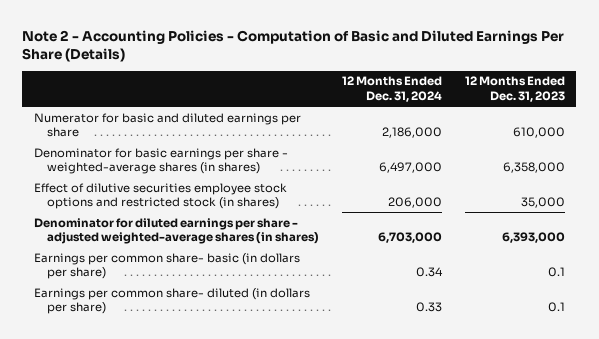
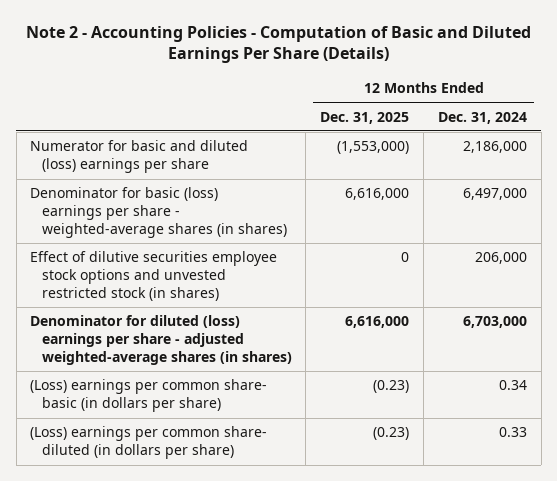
[464,76,565,102] 12 Months Ended Dec. 31, 2023 -> none
none -> [320,111,410,124] Dec. 31, 2025
[33,112,301,138] Numerator for basic and diluted earnings per share -> [30,140,249,174] Numerator for basic and diluted (loss) earnings per share
[33,147,288,175] Denominator for basic earnings per share - weighted-average shares (in shares) -> [30,187,287,238] Denominator for basic (loss) earnings per share - weighted-average shares (in shares)
[33,182,287,210] Effect of dilutive securities employee stock options and restricted stock (in shares) -> [30,251,278,301] Effect of dilutive securities employee stock options and unvested restricted stock (in shares)
[33,217,320,245] Denominator for diluted earnings per share - adjusted weighted-average shares (in shares) -> [30,315,292,365] Denominator for diluted (loss) earnings per share - adjusted weighted-average shares (in shares)
[33,252,300,280] Earnings per common share- basic (in dollars per share) -> [30,379,268,413] (Loss) earnings per common share- basic (in dollars per share)
[33,287,310,315] Earnings per common share- diluted (in dollars per share) -> [30,426,268,460] (Loss) earnings per common share- diluted (in dollars per share)

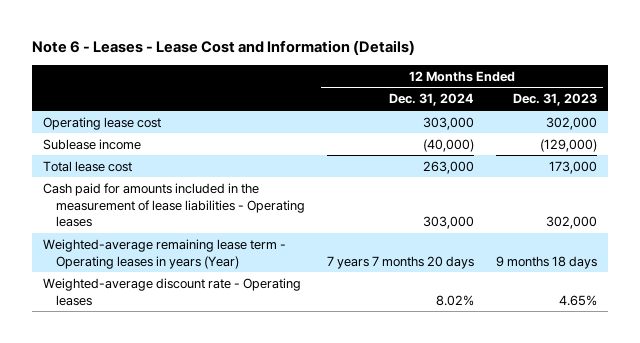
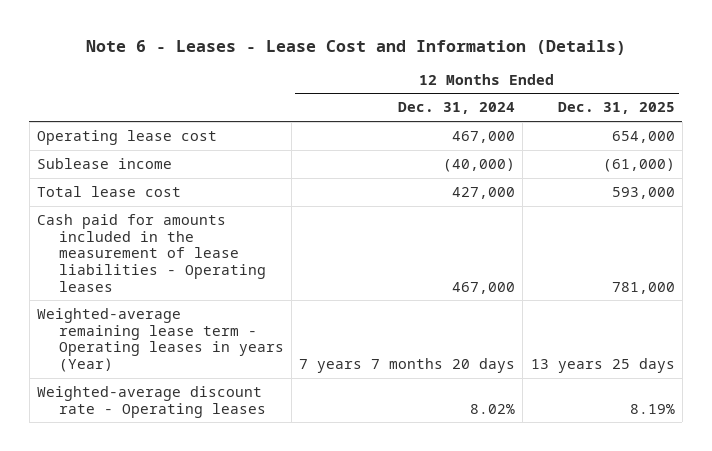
[513,93,598,107] Dec. 31, 2023 -> none
none -> [557,102,675,115] Dec. 31, 2025
[423,116,475,130] 303,000 -> [452,130,516,143] 467,000
[423,160,475,174] 263,000 -> [452,186,516,199] 427,000
[423,216,475,230] 303,000 -> [452,281,516,294] 467,000

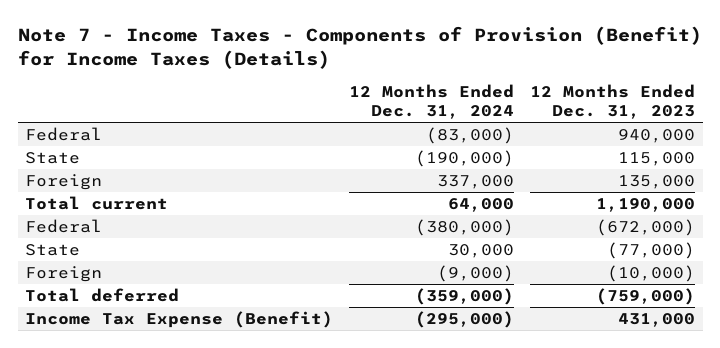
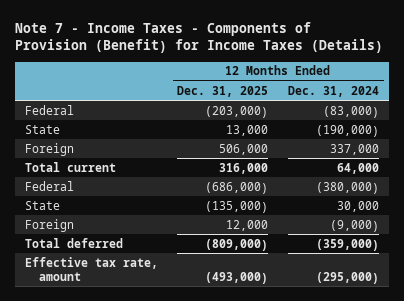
[529,84,695,119] 12 Months Ended Dec. 31, 2023 -> none
none -> [177,85,269,97] Dec. 31, 2025
[25,310,334,328] Income Tax Expense (Benefit) -> [25,256,159,281] Effective tax rate, amount

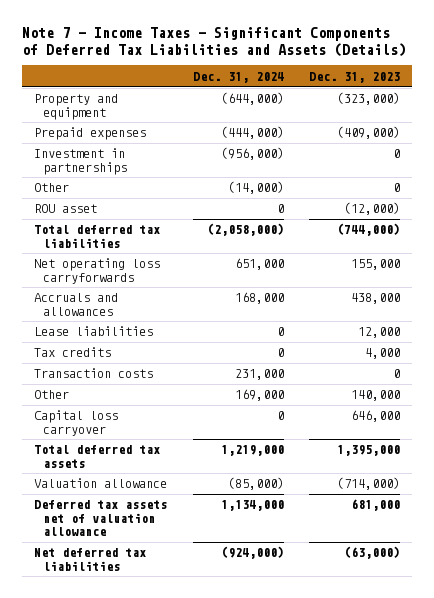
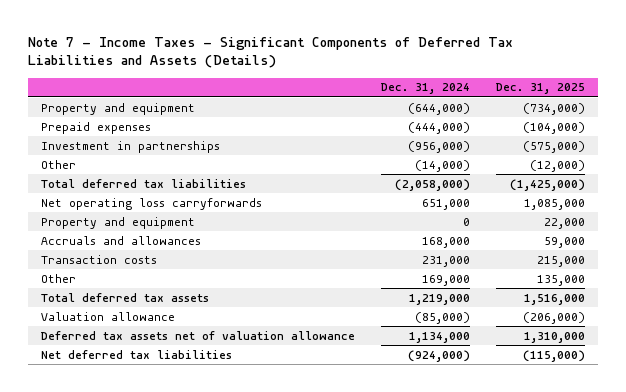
[308,71,400,83] Dec. 31, 2023 -> none
none -> [496,83,586,95] Dec. 31, 2025
[34,204,98,214] ROU asset -> none
none -> [41,216,196,229] Property and equipment
[34,326,154,337] Lease liabilities -> none
[34,347,112,358] Tax credits -> none
[34,410,119,436] Capital loss carryover -> none

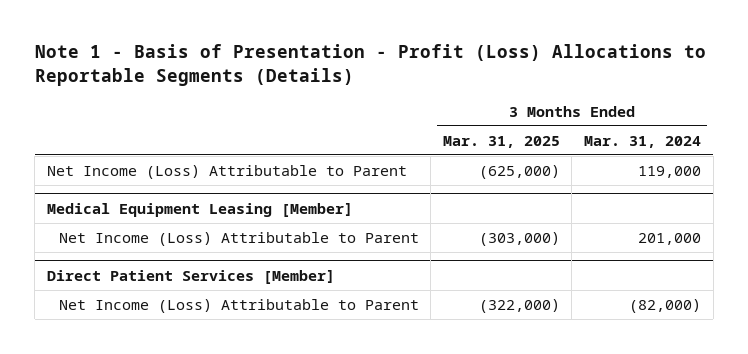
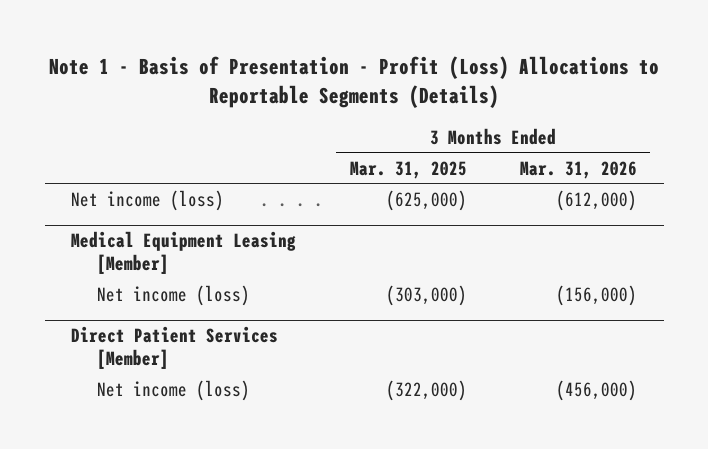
[584,135,702,148] Mar. 31, 2024 -> none
none -> [519,160,637,179] Mar. 31, 2026
[47,164,408,179] Net Income (Loss) Attributable to Parent -> [71,189,225,211] Net income (loss)
[58,231,419,246] Net Income (Loss) Attributable to Parent -> [97,284,251,306] Net income (loss)
[58,298,419,313] Net Income (Loss) Attributable to Parent -> [97,379,251,401] Net income (loss)

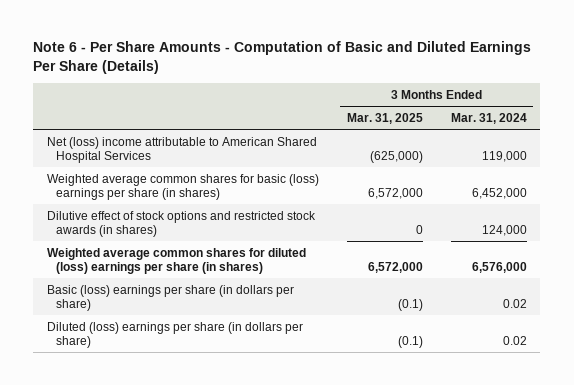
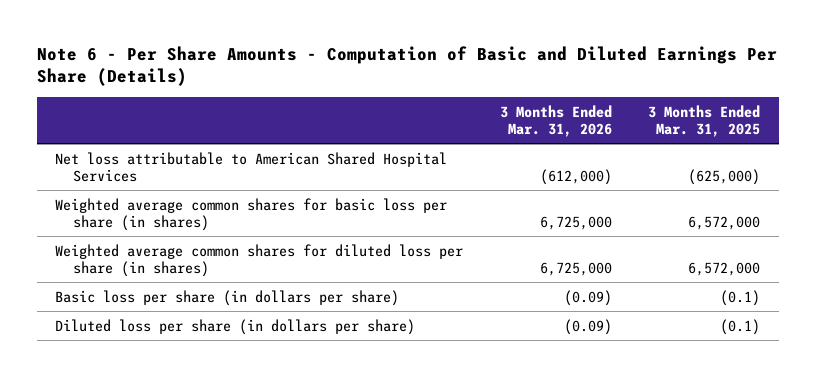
[450,112,527,124] Mar. 31, 2024 -> none
none -> [499,104,612,138] 3 Months Ended Mar. 31, 2026
[47,210,317,237] Dilutive effect of stock options and restricted stock awards (in shares) -> none
[47,136,318,163] Net (loss) income attributable to American Shared Hospital Services -> [55,151,448,183] Net loss attributable to American Shared Hospital Services
[47,173,320,200] Weighted average common shares for basic (loss) earnings per share (in shares) -> [55,197,448,232] Weighted average common shares for basic loss per share (in shares)
[47,247,307,274] Weighted average common shares for diluted (loss) earnings per share (in shares) -> [55,243,464,278] Weighted average common shares for diluted loss per share (in shares)
[47,284,295,311] Basic (loss) earnings per share (in dollars per share) -> [55,289,400,306] Basic loss per share (in dollars per share)
[47,321,304,348] Diluted (loss) earnings per share (in dollars per share) -> [55,318,416,335] Diluted loss per share (in dollars per share)

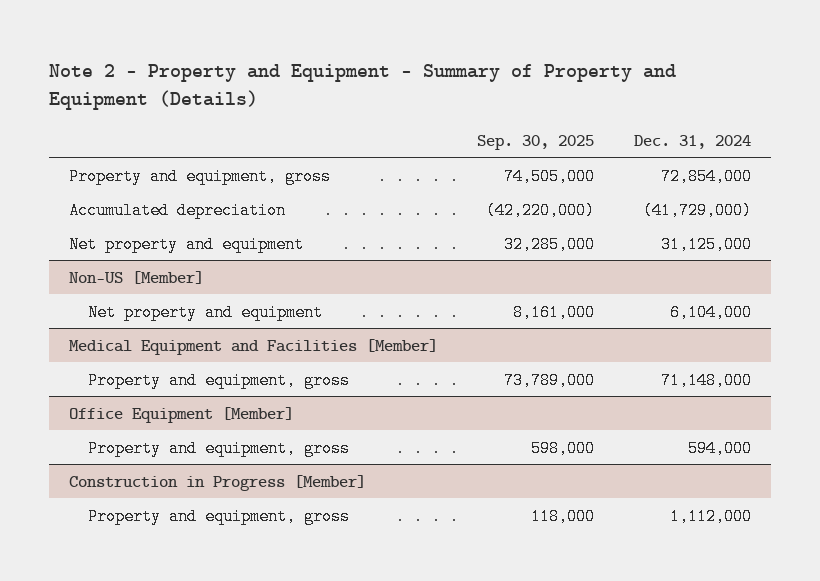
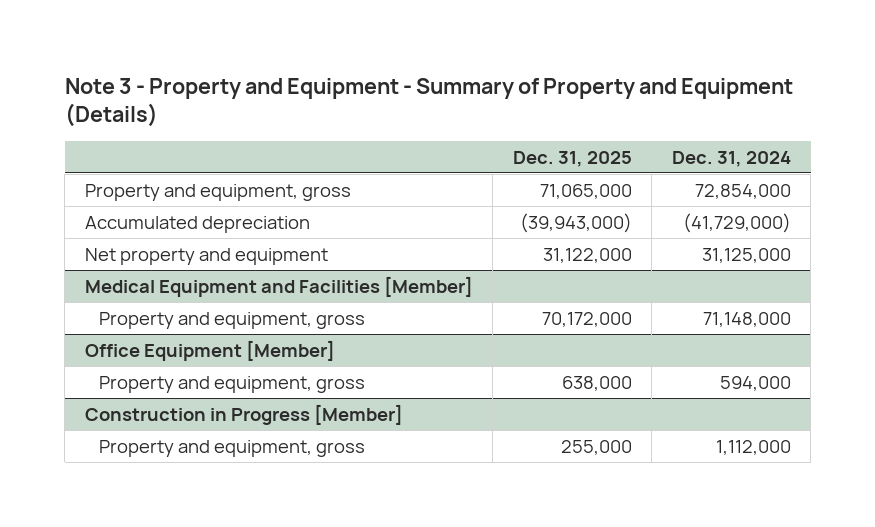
[48,63,676,110] Note 2 - Property and Equipment - Summary of Property and Equipment (Details) -> [64,77,793,128] Note 3 - Property and Equipment - Summary of Property and Equipment (Details)
[477,134,595,150] Sep. 30, 2025 -> none
none -> [512,150,632,167] Dec. 31, 2025
[68,270,204,284] Non-US [Member] -> none
[88,303,324,321] Net property and equipment -> none

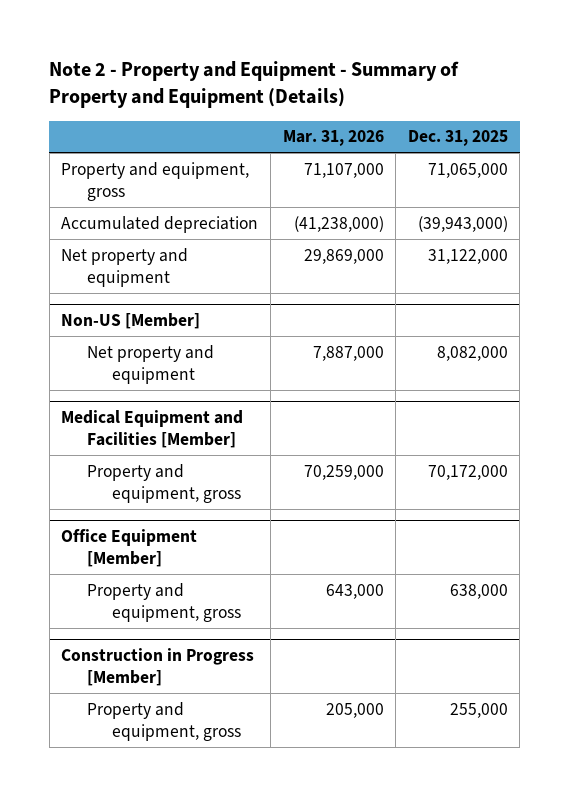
[64,77,793,128] Note 3 - Property and Equipment - Summary of Property and Equipment (Details) -> [49,61,460,109] Note 2 - Property and Equipment - Summary of Property and Equipment (Details)
[671,150,791,167] Dec. 31, 2024 -> none
none -> [282,130,384,147] Mar. 31, 2026
none -> [61,312,201,329] Non-US [Member]
none -> [86,344,214,384] Net property and equipment

